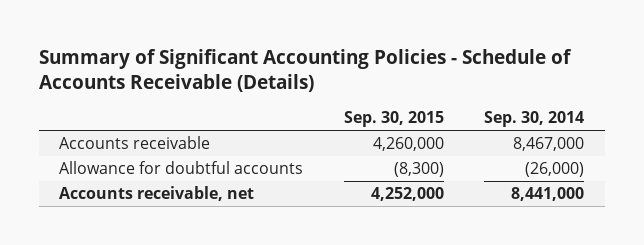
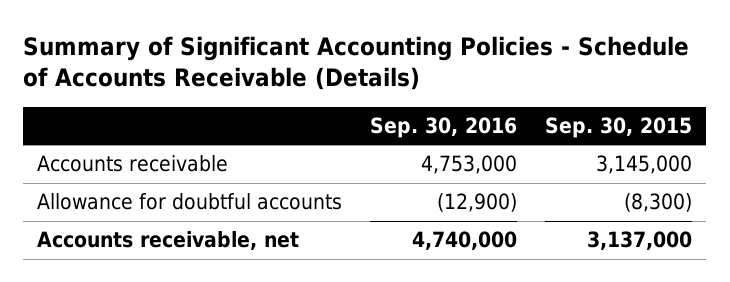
[484,111,585,128] Sep. 30, 2014 -> none
none -> [370,116,518,138] Sep. 30, 2016
[372,137,444,152] 4,260,000 -> [596,155,693,175] 3,145,000
[370,187,444,202] 4,252,000 -> [587,231,693,251] 3,137,000

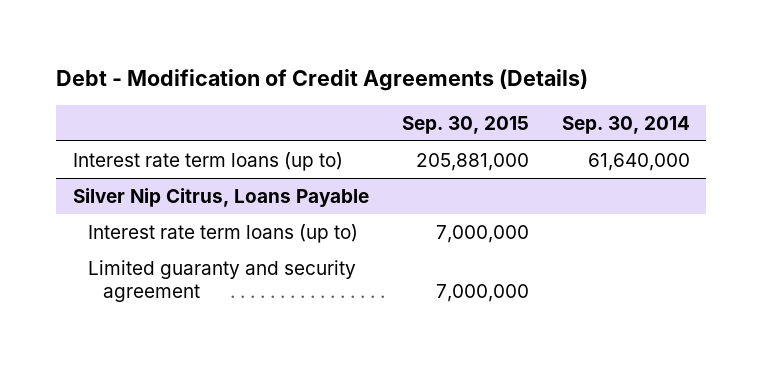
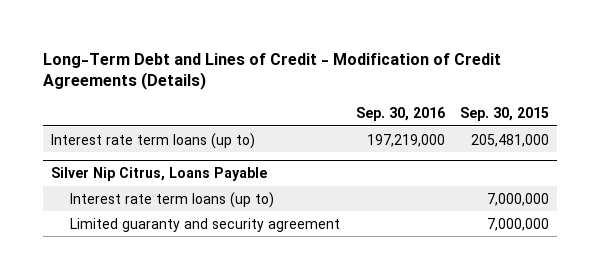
[56,68,589,91] Debt - Modification of Credit Agreements (Details) -> [42,52,501,91] Long-Term Debt and Lines of Credit - Modification of Credit Agreements (Details)
[561,115,690,134] Sep. 30, 2014 -> none
none -> [355,107,445,122] Sep. 30, 2016
[415,152,529,171] 205,881,000 -> [471,133,550,147] 205,481,000

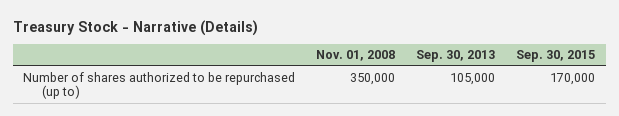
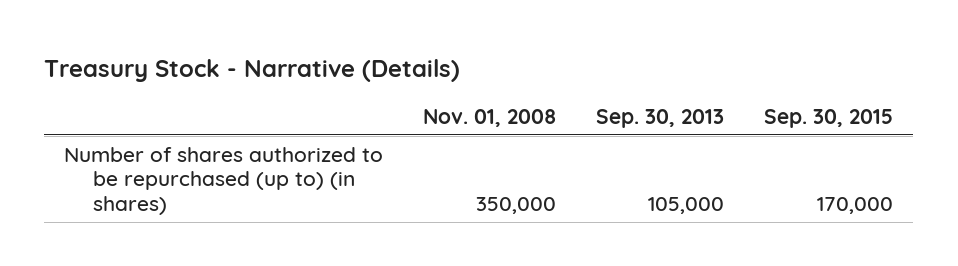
[23,72,296,100] Number of shares authorized to be repurchased (up to) -> [64,146,384,215] Number of shares authorized to be repurchased (up to) (in shares)

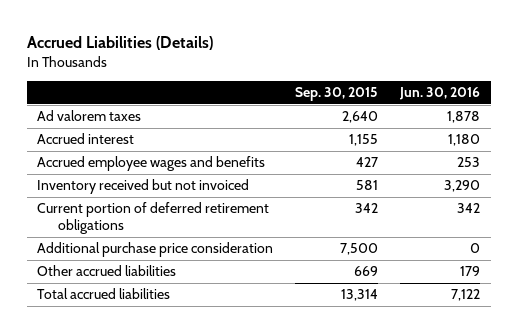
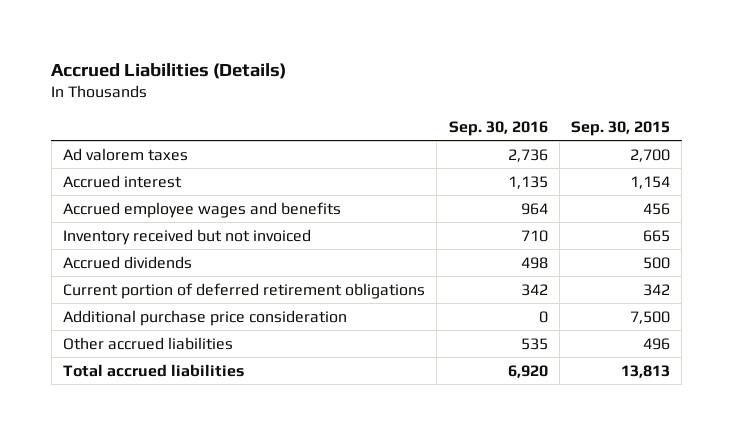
[398,87,480,101] Jun. 30, 2016 -> none
none -> [448,120,548,136] Sep. 30, 2016
[342,111,379,124] 2,640 -> [630,148,671,162] 2,700
[349,134,379,147] 1,155 -> [630,175,671,189] 1,154
[356,157,379,168] 427 -> [643,202,671,215] 456
[356,180,379,191] 581 -> [643,229,671,242] 665
none -> [62,255,192,269] Accrued dividends
[354,266,379,277] 669 -> [643,337,671,350] 496
[341,289,379,302] 13,314 -> [621,364,671,378] 13,813

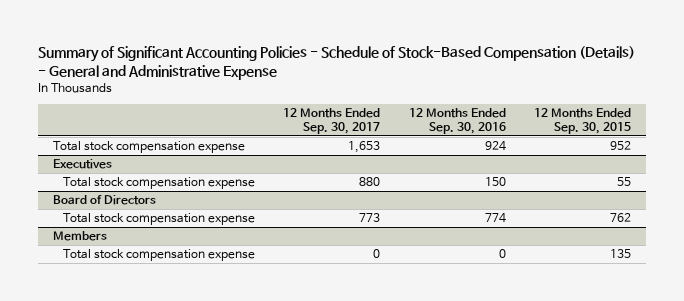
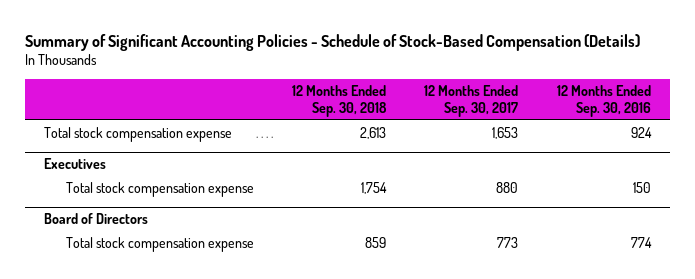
[38,45,636,80] Summary of Significant Accounting Policies - Schedule of Stock-Based Compensation (Details) - General and Administrative Expense -> [24,33,640,51] Summary of Significant Accounting Policies - Schedule of Stock-Based Compensation (Details)
[534,108,632,135] 12 Months Ended Sep. 30, 2015 -> none
none -> [292,84,388,118] 12 Months Ended Sep. 30, 2018
[52,231,107,242] Members -> none
[62,249,255,262] Total stock compensation expense -> none

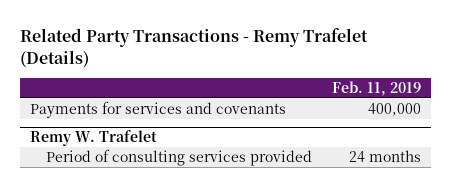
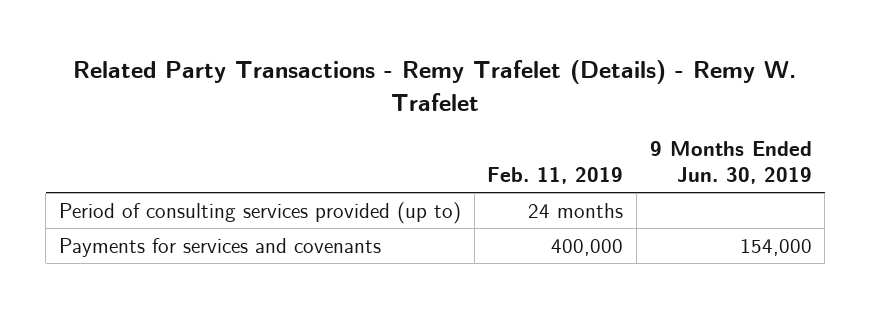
[19,27,368,68] Related Party Transactions - Remy Trafelet (Details) -> [73,60,797,111] Related Party Transactions - Remy Trafelet (Details) - Remy W. Trafelet
none -> [649,141,812,185] 9 Months Ended Jun. 30, 2019
none -> [58,201,461,224] Period of consulting services provided (up to)
[29,130,157,147] Remy W. Trafelet -> none
[46,149,313,167] Period of consulting services provided -> none

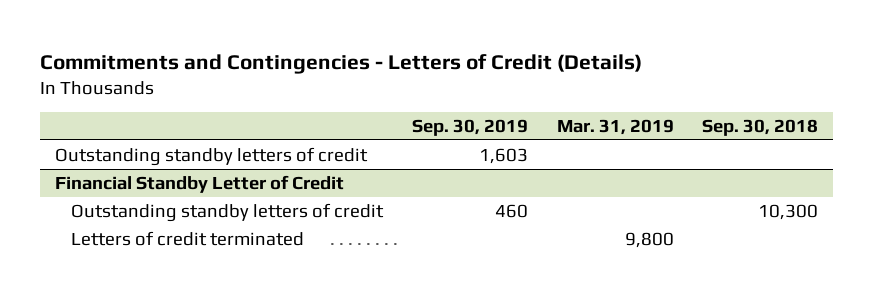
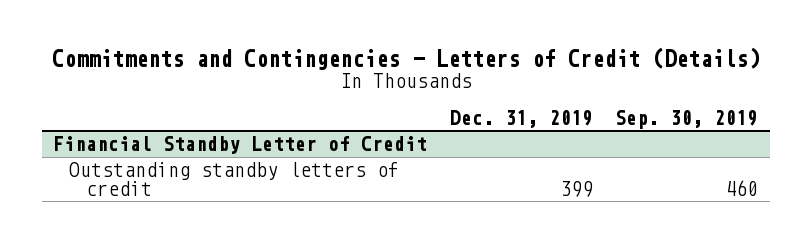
[556,118,674,135] Mar. 31, 2019 -> none
[702,118,819,136] Sep. 30, 2018 -> none
none -> [449,109,593,128] Dec. 31, 2019
[54,146,368,166] Outstanding standby letters of credit -> none
[71,230,305,246] Letters of credit terminated -> none

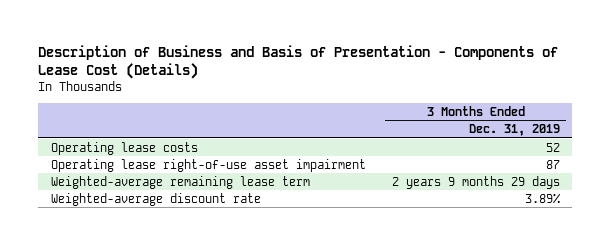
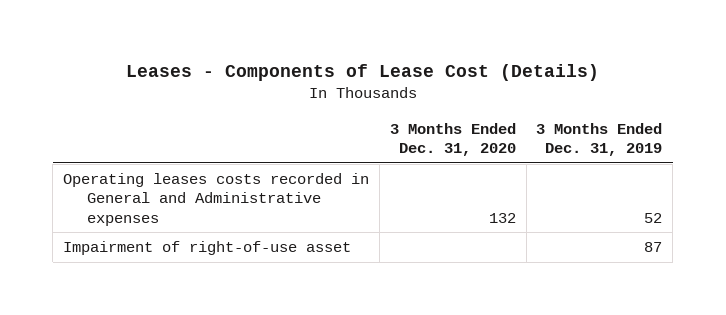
[38,44,559,79] Description of Business and Basis of Presentation - Components of Lease Cost (Details) -> [125,64,599,82] Leases - Components of Lease Cost (Details)
none -> [389,122,516,157] 3 Months Ended Dec. 31, 2020
[51,175,311,189] Weighted-average remaining lease term -> none
[51,192,262,206] Weighted-average discount rate -> none
[51,141,199,155] Operating lease costs -> [63,172,370,226] Operating leases costs recorded in General and Administrative expenses
[51,158,367,172] Operating lease right-of-use asset impairment -> [63,240,352,255] Impairment of right-of-use asset

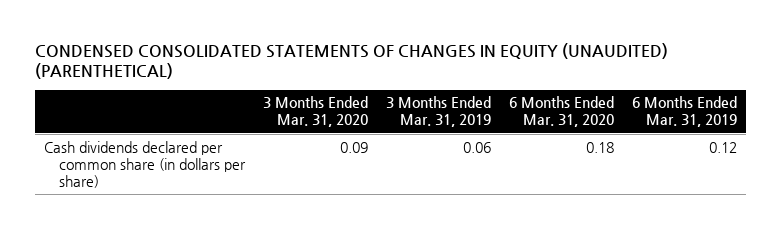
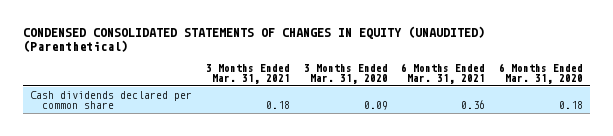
[34,42,668,80] CONDENSED CONSOLIDATED STATEMENTS OF CHANGES IN EQUITY (UNAUDITED) (PARENTHETICAL) -> [23,26,486,53] CONDENSED CONSOLIDATED STATEMENTS OF CHANGES IN EQUITY (UNAUDITED) (Parenthetical)
[385,96,491,128] 3 Months Ended Mar. 31, 2019 -> none
[631,96,737,128] 6 Months Ended Mar. 31, 2019 -> none
none -> [205,63,290,85] 3 Months Ended Mar. 31, 2021
none -> [401,62,486,85] 6 Months Ended Mar. 31, 2021
[43,140,247,188] Cash dividends declared per common share (in dollars per share) -> [30,90,193,110] Cash dividends declared per common share

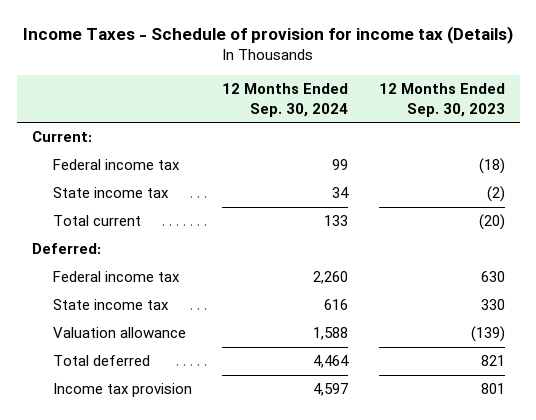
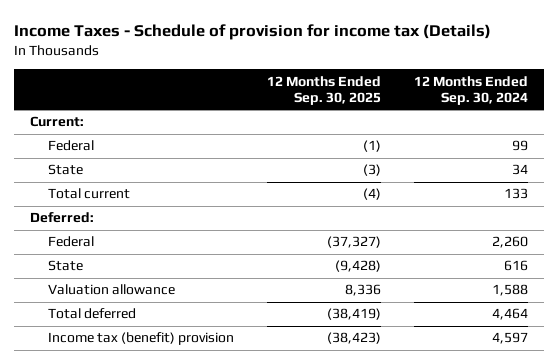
[378,83,505,117] 12 Months Ended Sep. 30, 2023 -> none
none -> [266,75,381,106] 12 Months Ended Sep. 30, 2025
[52,159,180,171] Federal income tax -> [48,140,95,152] Federal
[52,187,169,199] State income tax -> [48,164,84,176] State
[52,271,180,283] Federal income tax -> [48,236,95,248] Federal
[52,299,169,311] State income tax -> [48,260,84,272] State
[52,383,192,398] Income tax provision -> [48,332,235,346] Income tax (benefit) provision

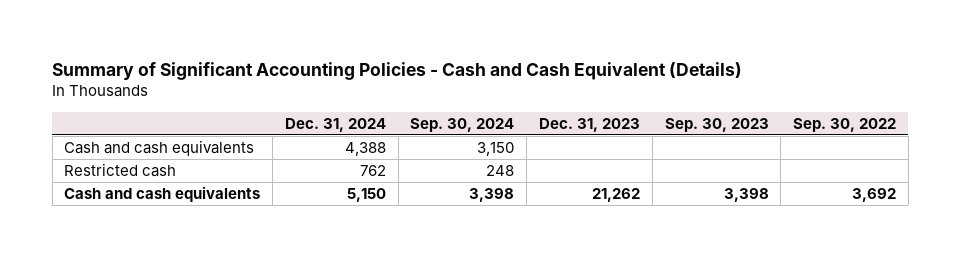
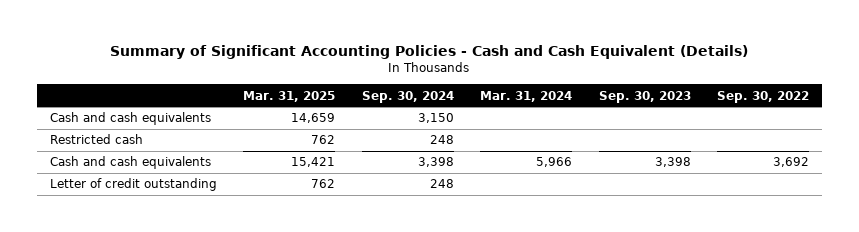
[284,117,386,132] Dec. 31, 2024 -> none
[539,117,641,132] Dec. 31, 2023 -> none
none -> [243,90,336,102] Mar. 31, 2025
none -> [480,90,573,102] Mar. 31, 2024
none -> [49,178,217,192] Letter of credit outstanding

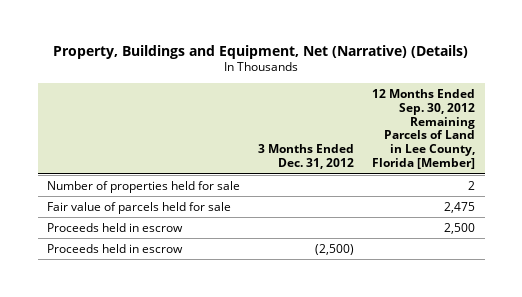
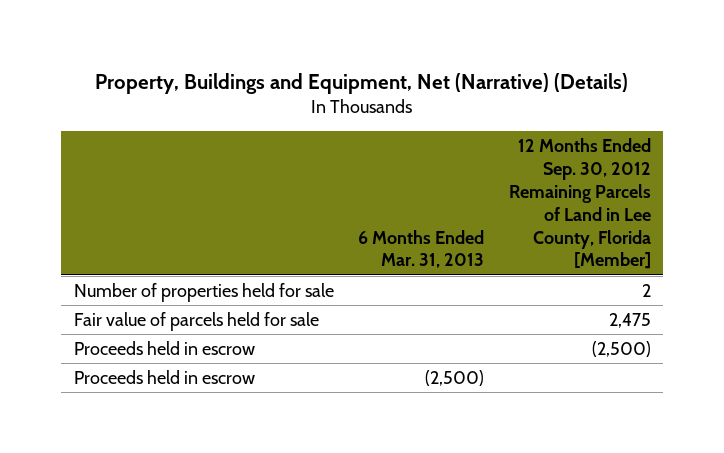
[258,144,355,170] 3 Months Ended Dec. 31, 2012 -> none
none -> [358,229,485,269] 6 Months Ended Mar. 31, 2013
[444,222,476,234] 2,500 -> [591,340,651,357] (2,500)

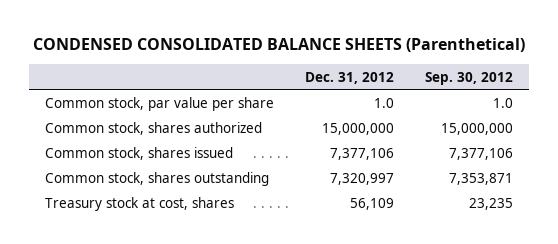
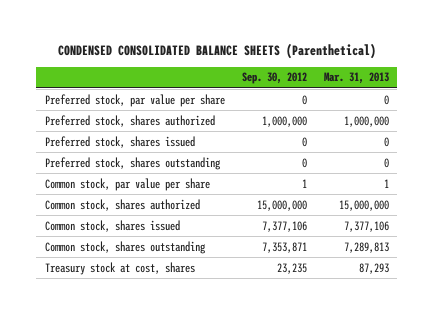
[304,71,394,84] Dec. 31, 2012 -> none
none -> [323,72,389,85] Mar. 31, 2013
none -> [44,93,225,107] Preferred stock, par value per share
none -> [44,114,215,127] Preferred stock, shares authorized
none -> [44,135,195,148] Preferred stock, shares issued
none -> [44,156,221,170] Preferred stock, shares outstanding
[493,97,514,108] 1.0 -> [301,178,307,188] 1

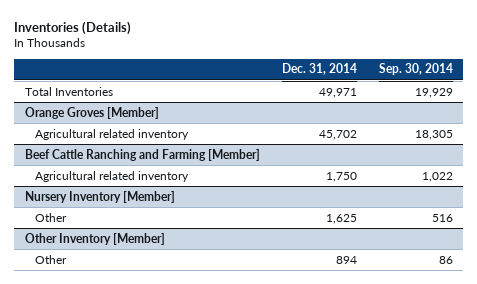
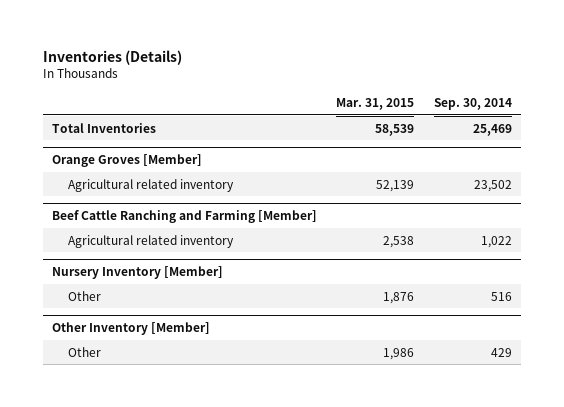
[281,63,357,76] Dec. 31, 2014 -> none
none -> [336,97,415,110] Mar. 31, 2015
[414,87,453,98] 19,929 -> [472,123,512,136] 25,469
[414,129,453,140] 18,305 -> [473,179,512,192] 23,502
[438,255,453,264] 86 -> [490,347,512,357] 429

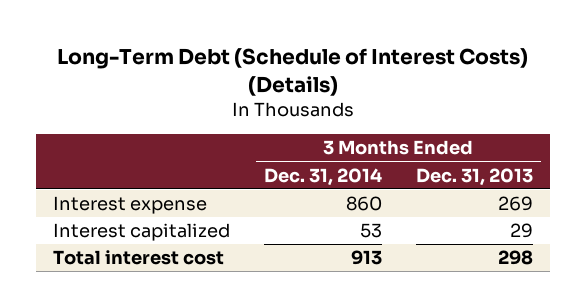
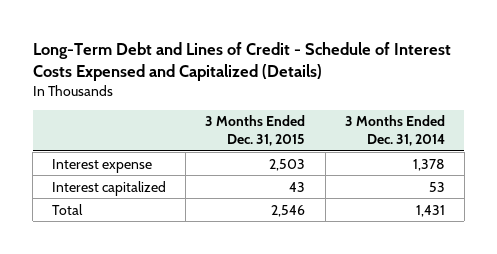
[57,48,529,96] Long-Term Debt (Schedule of Interest Costs) (Details) -> [32,41,451,81] Long-Term Debt and Lines of Credit - Schedule of Interest Costs Expensed and Capitalized (Details)
[415,167,533,186] Dec. 31, 2013 -> none
none -> [205,115,306,147] 3 Months Ended Dec. 31, 2015
[346,196,383,212] 860 -> [412,158,445,171] 1,378
[53,250,225,266] Total interest cost -> [52,203,84,215] Total
[351,250,383,266] 913 -> [415,204,445,217] 1,431

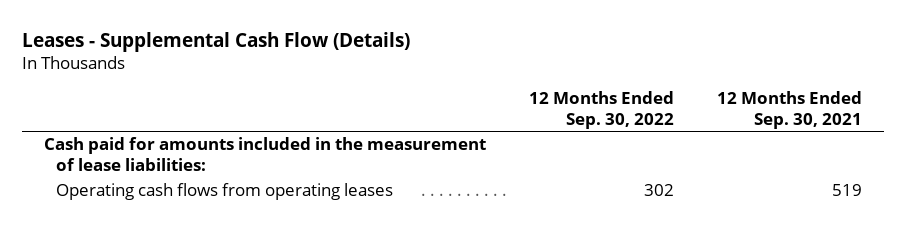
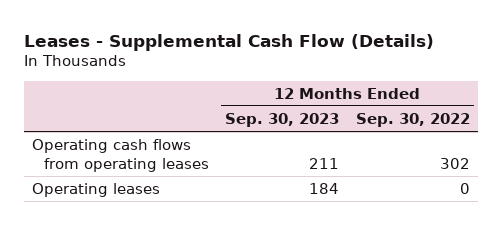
[717,91,863,129] 12 Months Ended Sep. 30, 2021 -> none
none -> [225,112,340,127] Sep. 30, 2023
[43,137,486,171] Cash paid for amounts included in the measurement of lease liabilities: -> none
none -> [32,182,161,197] Operating leases

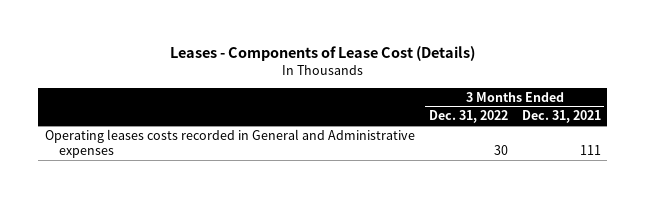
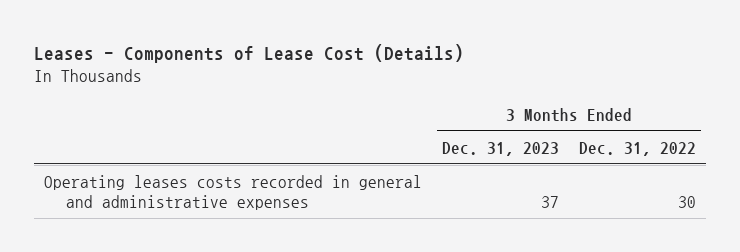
[521,110,601,124] Dec. 31, 2021 -> none
none -> [441,141,559,156] Dec. 31, 2023
[45,128,416,158] Operating leases costs recorded in General and Administrative expenses -> [43,174,422,211] Operating leases costs recorded in general and administrative expenses

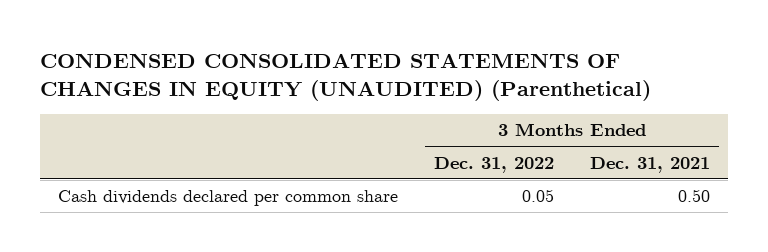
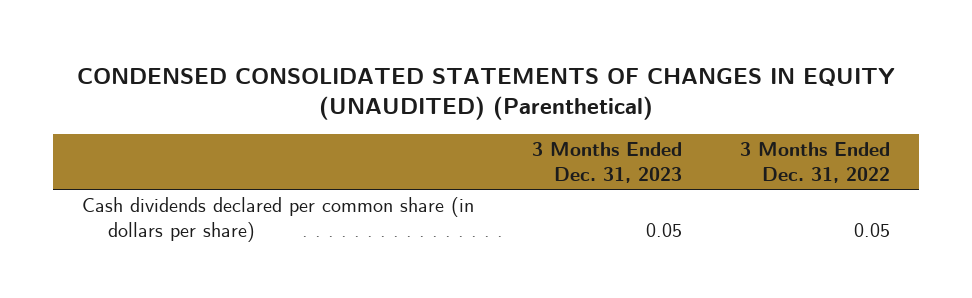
[589,156,710,173] Dec. 31, 2021 -> none
none -> [532,141,683,183] 3 Months Ended Dec. 31, 2023
[58,190,399,207] Cash dividends declared per common share -> [82,196,475,243] Cash dividends declared per common share (in dollars per share)

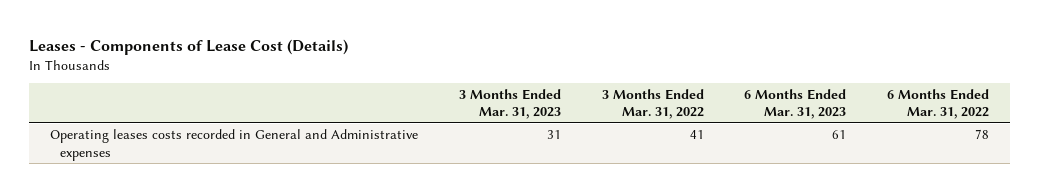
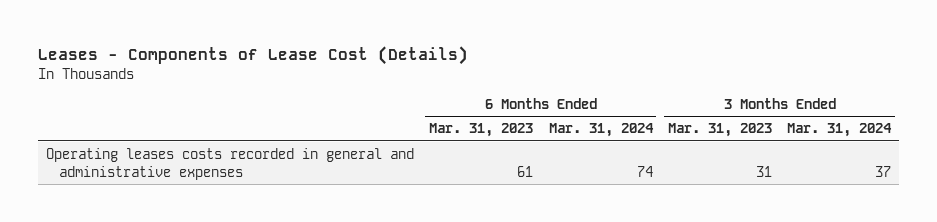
[601,88,704,120] 3 Months Ended Mar. 31, 2022 -> none
[887,88,990,120] 6 Months Ended Mar. 31, 2022 -> none
none -> [548,123,654,138] Mar. 31, 2024
none -> [787,123,893,138] Mar. 31, 2024
[49,129,418,161] Operating leases costs recorded in General and Administrative expenses -> [45,147,414,180] Operating leases costs recorded in general and administrative expenses

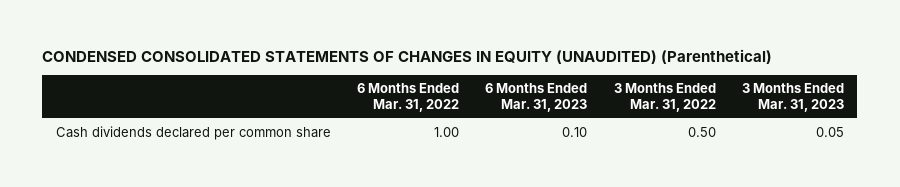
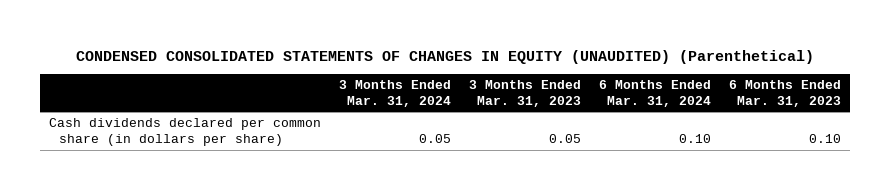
[357,82,460,113] 6 Months Ended Mar. 31, 2022 -> none
[613,82,716,113] 3 Months Ended Mar. 31, 2022 -> none
none -> [338,79,451,107] 3 Months Ended Mar. 31, 2024
none -> [598,79,711,107] 6 Months Ended Mar. 31, 2024
[55,125,331,140] Cash dividends declared per common share -> [48,118,321,147] Cash dividends declared per common share (in dollars per share)

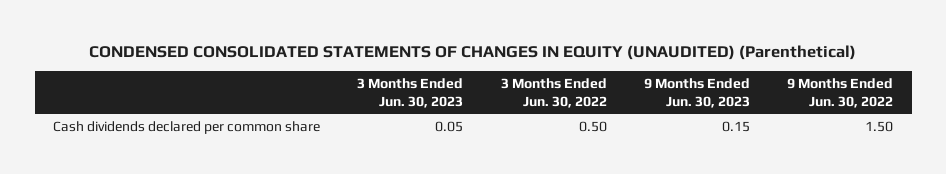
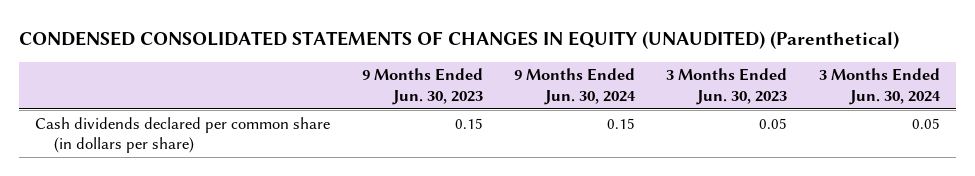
[500,77,607,108] 3 Months Ended Jun. 30, 2022 -> none
[786,77,893,108] 9 Months Ended Jun. 30, 2022 -> none
none -> [514,68,637,105] 9 Months Ended Jun. 30, 2024
none -> [818,68,941,105] 3 Months Ended Jun. 30, 2024
[53,121,321,135] Cash dividends declared per common share -> [35,116,331,154] Cash dividends declared per common share (in dollars per share)

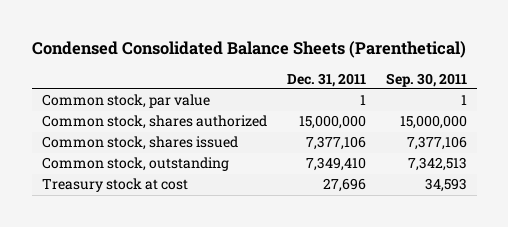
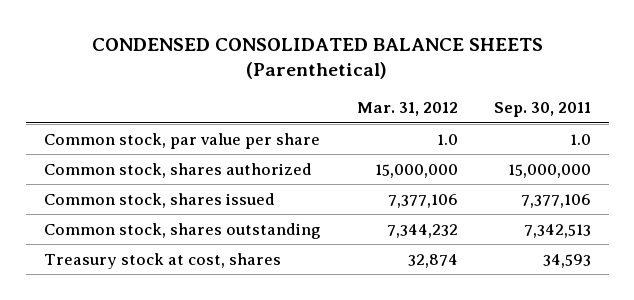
[31,40,466,58] Condensed Consolidated Balance Sheets (Parenthetical) -> [92,37,544,80] CONDENSED CONSOLIDATED BALANCE SHEETS (Parenthetical)
[286,72,366,87] Dec. 31, 2011 -> none
none -> [356,102,458,117] Mar. 31, 2012
[41,94,210,109] Common stock, par value -> [43,132,320,149] Common stock, par value per share
[460,95,467,106] 1 -> [569,133,591,145] 1.0
[41,157,229,172] Common stock, outstanding -> [43,222,321,239] Common stock, shares outstanding
[41,178,188,193] Treasury stock at cost -> [43,252,281,269] Treasury stock at cost, shares

